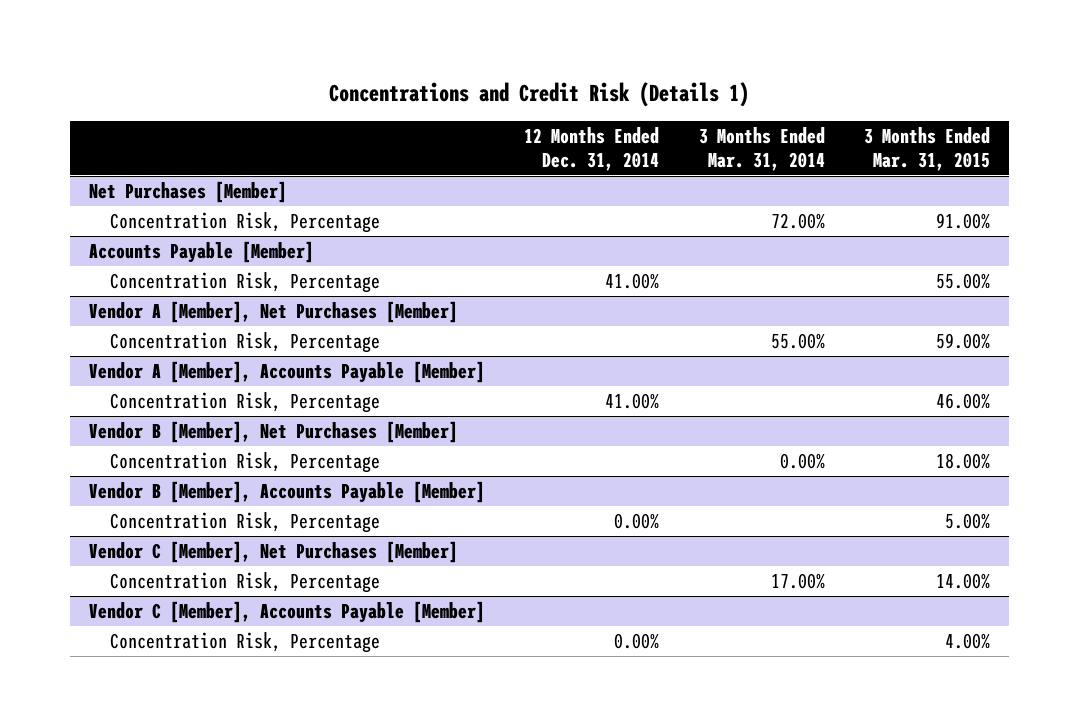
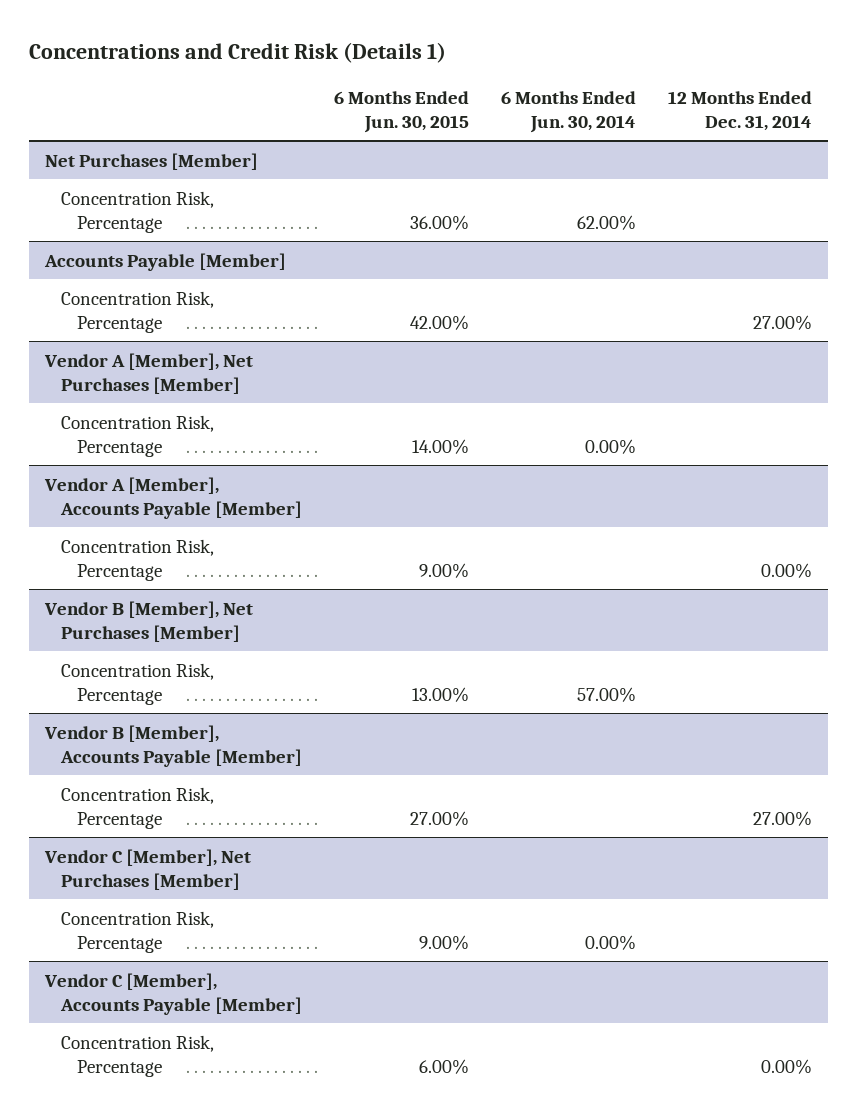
[698,126,825,171] 3 Months Ended Mar. 31, 2014 -> none
[863,126,990,171] 3 Months Ended Mar. 31, 2015 -> none
none -> [333,90,469,133] 6 Months Ended Jun. 30, 2015
none -> [500,90,636,133] 6 Months Ended Jun. 30, 2014
[605,273,660,290] 41.00% -> [752,314,812,330] 27.00%
[605,393,660,410] 41.00% -> [760,562,812,578] 0.00%
[614,513,660,530] 0.00% -> [752,810,812,826] 27.00%

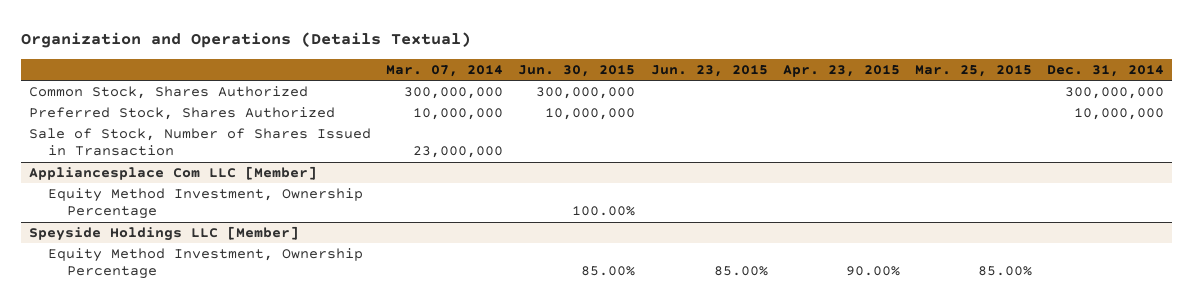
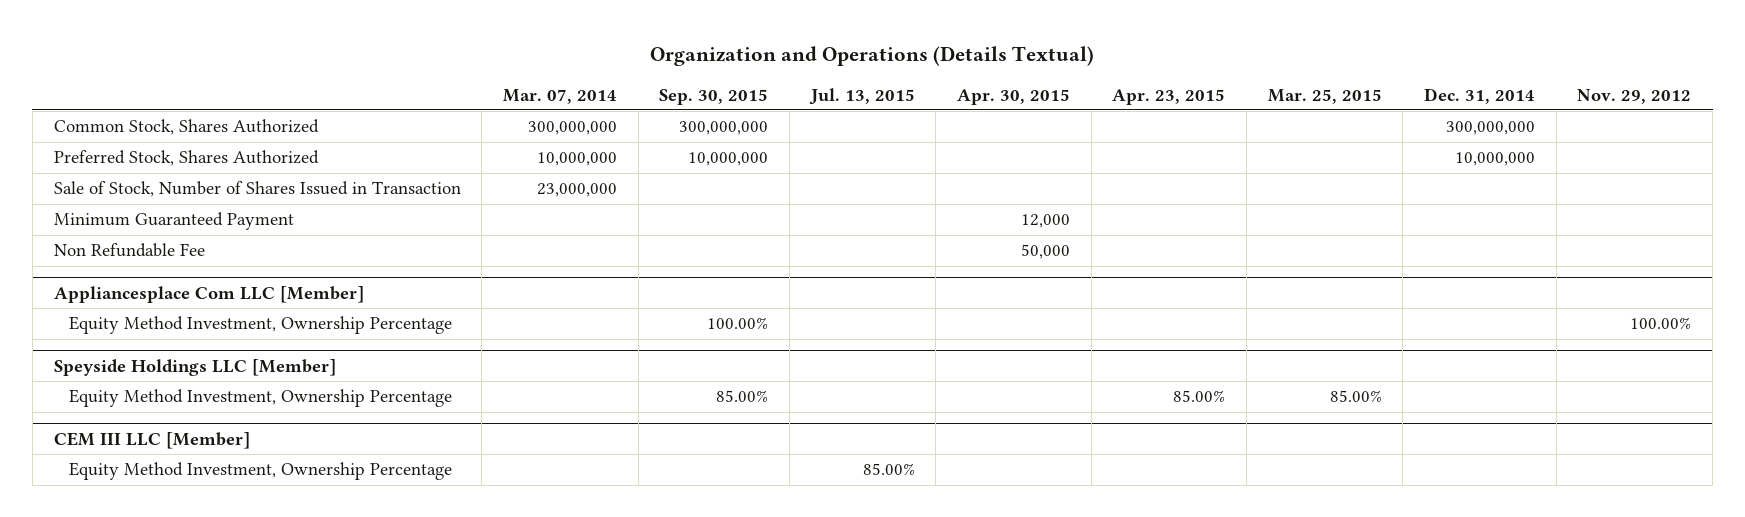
[518,65,636,78] Jun. 30, 2015 -> none
[650,65,768,78] Jun. 23, 2015 -> none
none -> [659,88,769,105] Sep. 30, 2015
none -> [808,87,915,105] Jul. 13, 2015
none -> [956,88,1070,105] Apr. 30, 2015
none -> [1577,88,1692,104] Nov. 29, 2012
none -> [53,212,294,231] Minimum Guaranteed Payment
none -> [53,243,205,258] Non Refundable Fee
[845,266,900,277] 90.00% -> [1173,390,1226,403] 85.00%
none -> [53,431,250,449] CEM III LLC [Member]
none -> [68,462,452,481] Equity Method Investment, Ownership Percentage

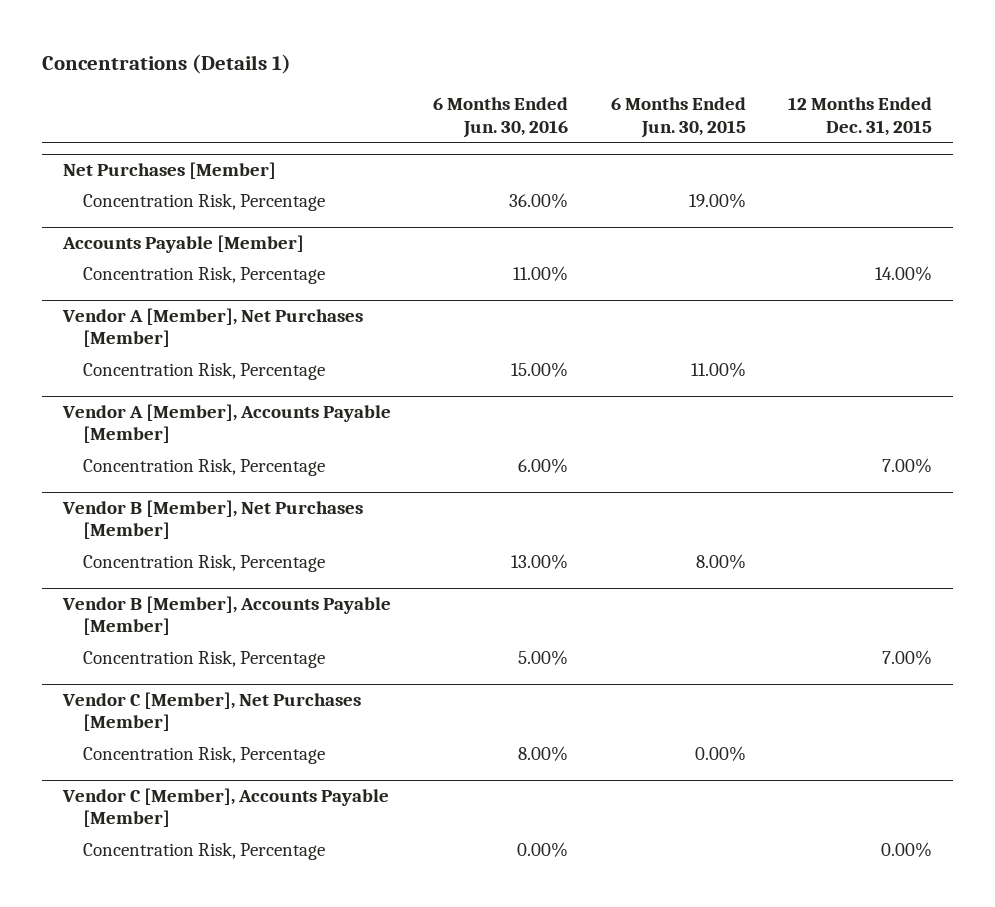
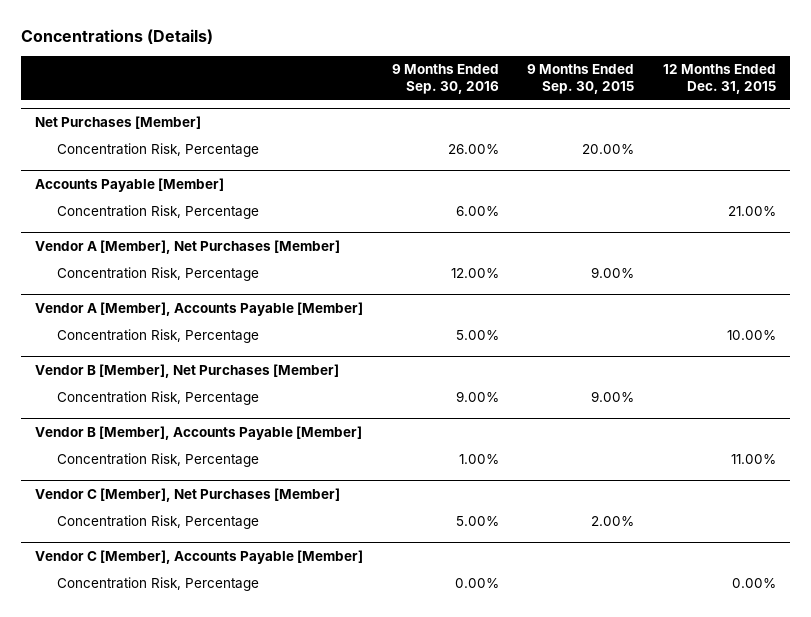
[41,54,291,75] Concentrations (Details 1) -> [20,29,213,45] Concentrations (Details)
[433,97,569,138] 6 Months Ended Jun. 30, 2016 -> none
[610,97,746,138] 6 Months Ended Jun. 30, 2015 -> none
none -> [391,64,499,94] 9 Months Ended Sep. 30, 2016
none -> [527,64,635,94] 9 Months Ended Sep. 30, 2015
[875,265,933,281] 14.00% -> [728,205,777,216] 21.00%
[882,457,933,473] 7.00% -> [727,329,777,340] 10.00%
[882,649,933,665] 7.00% -> [731,453,777,464] 11.00%

